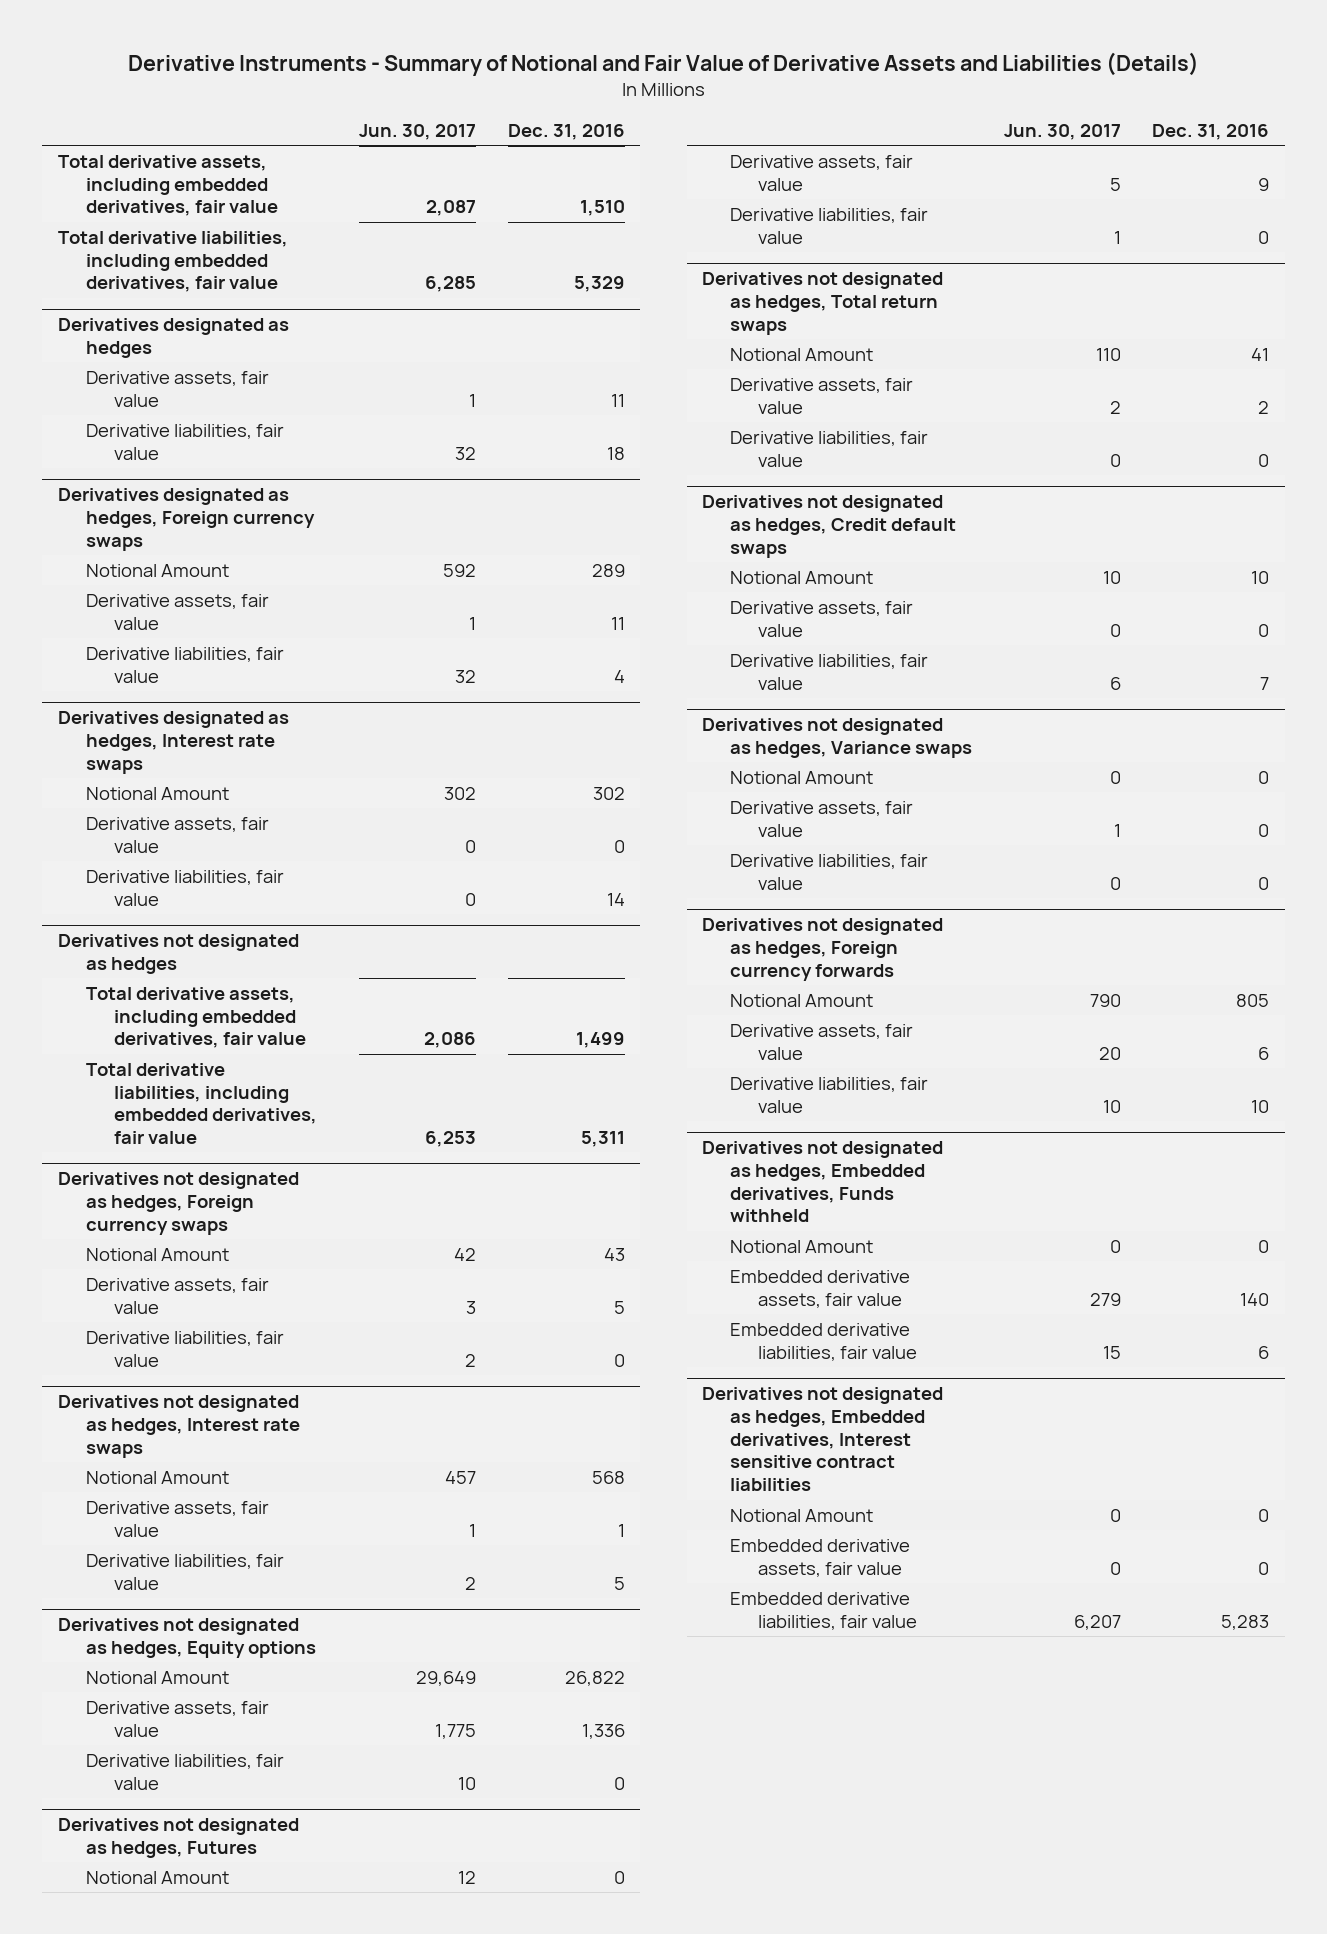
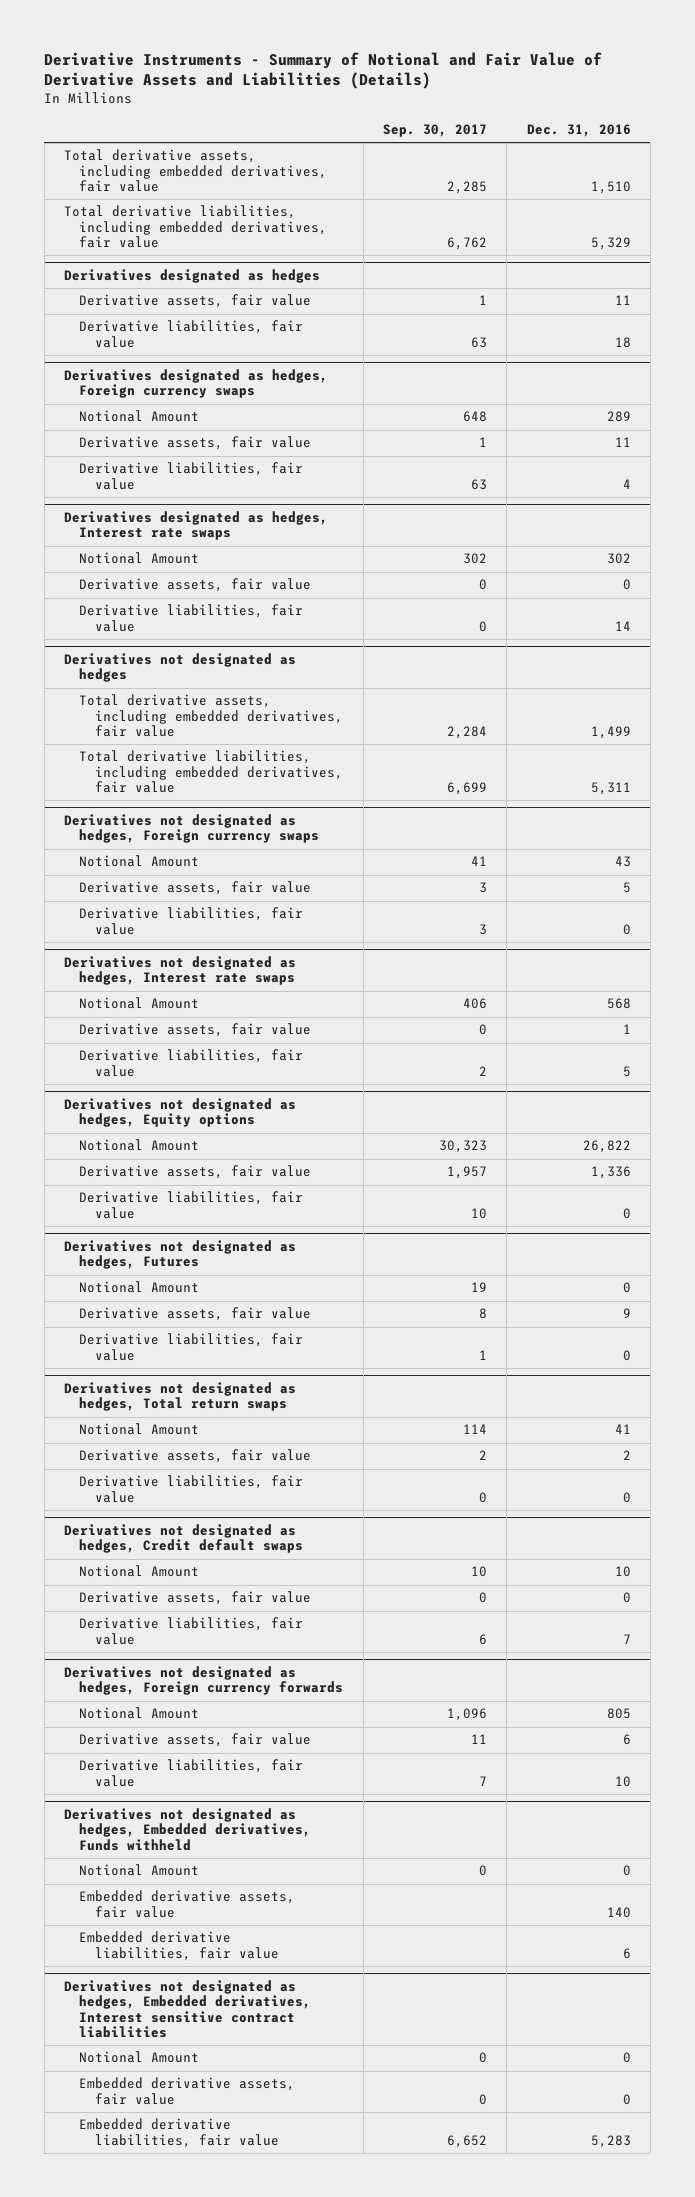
[359,123,477,140] Jun. 30, 2017 -> none
none -> [383,124,488,138] Sep. 30, 2017
[702,718,973,758] Derivatives not designated as hedges, Variance swaps -> none
[730,770,874,784] Notional Amount -> none
[730,800,914,837] Derivative assets, fair value -> none
[730,853,929,890] Derivative liabilities, fair value -> none

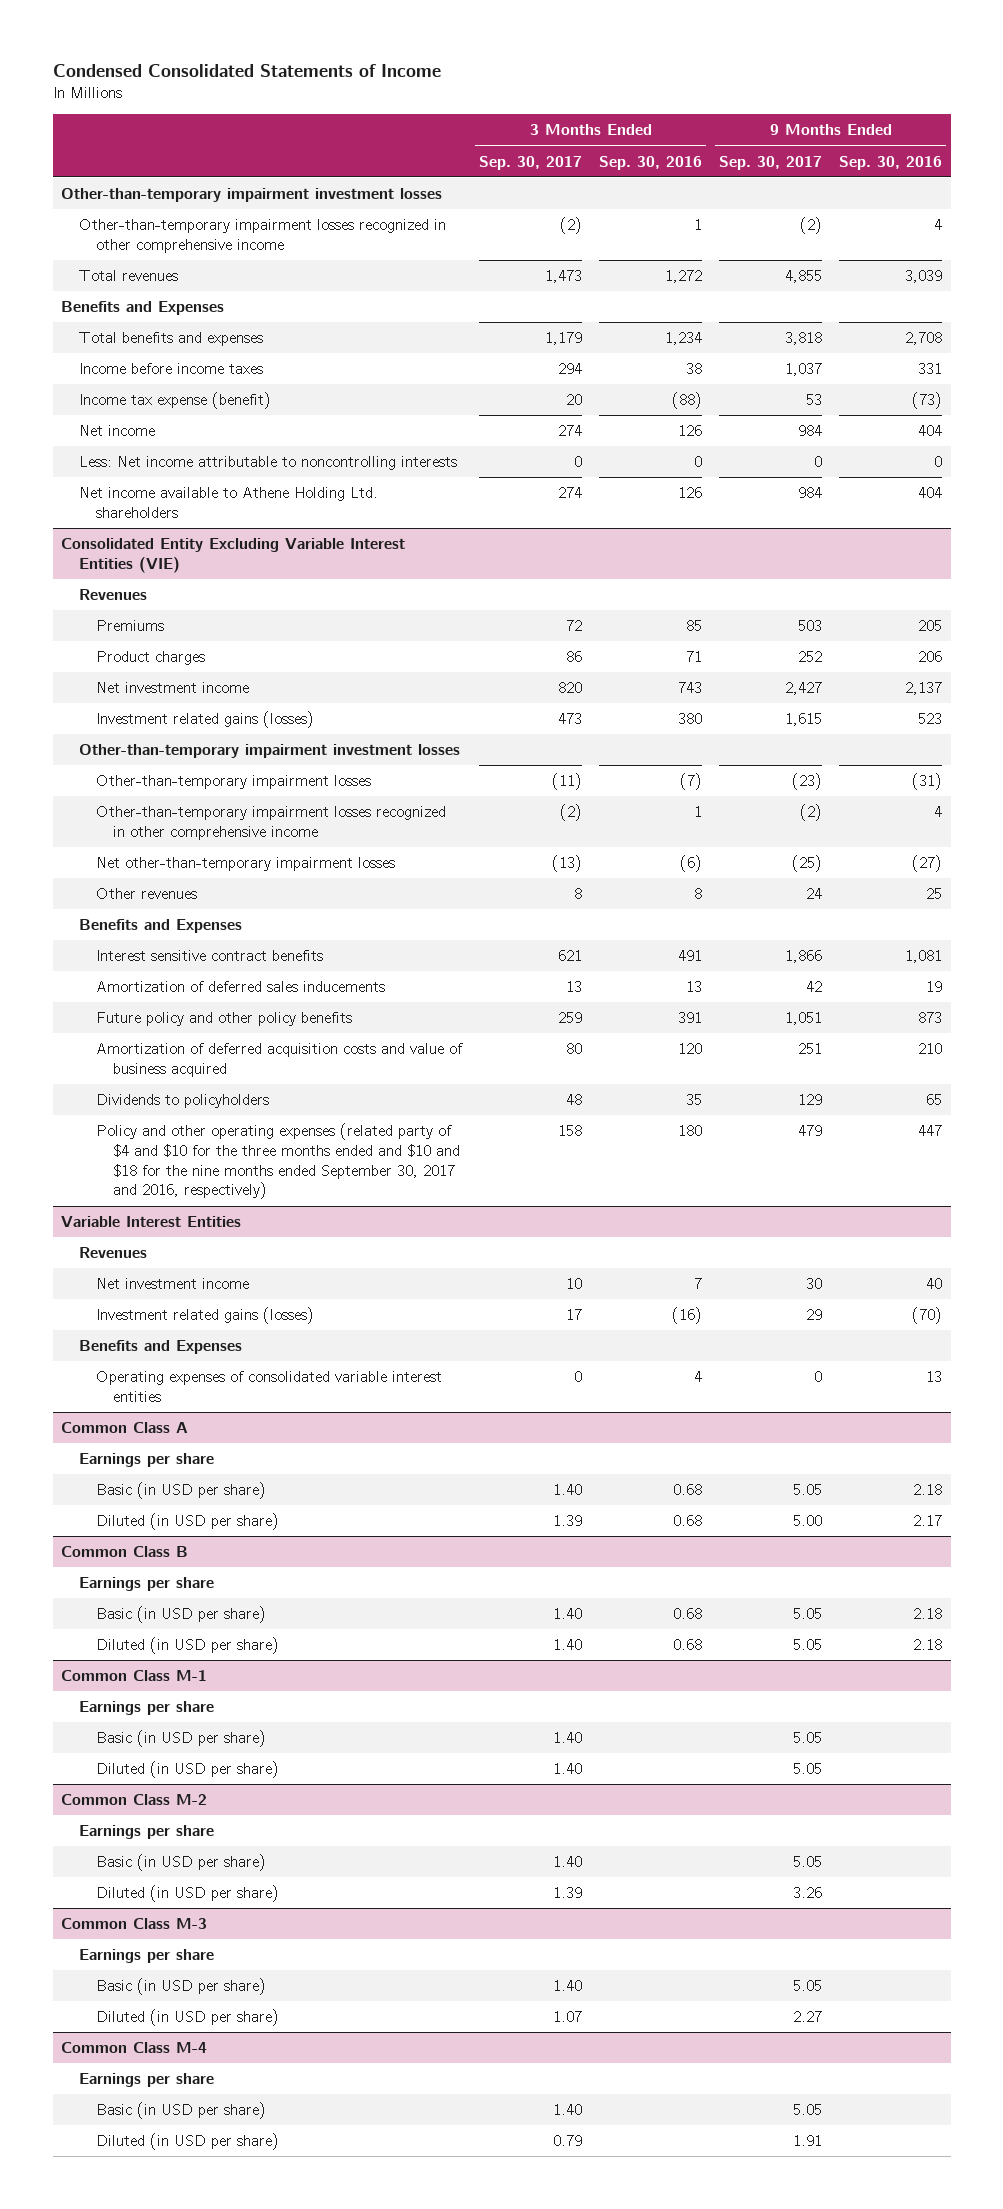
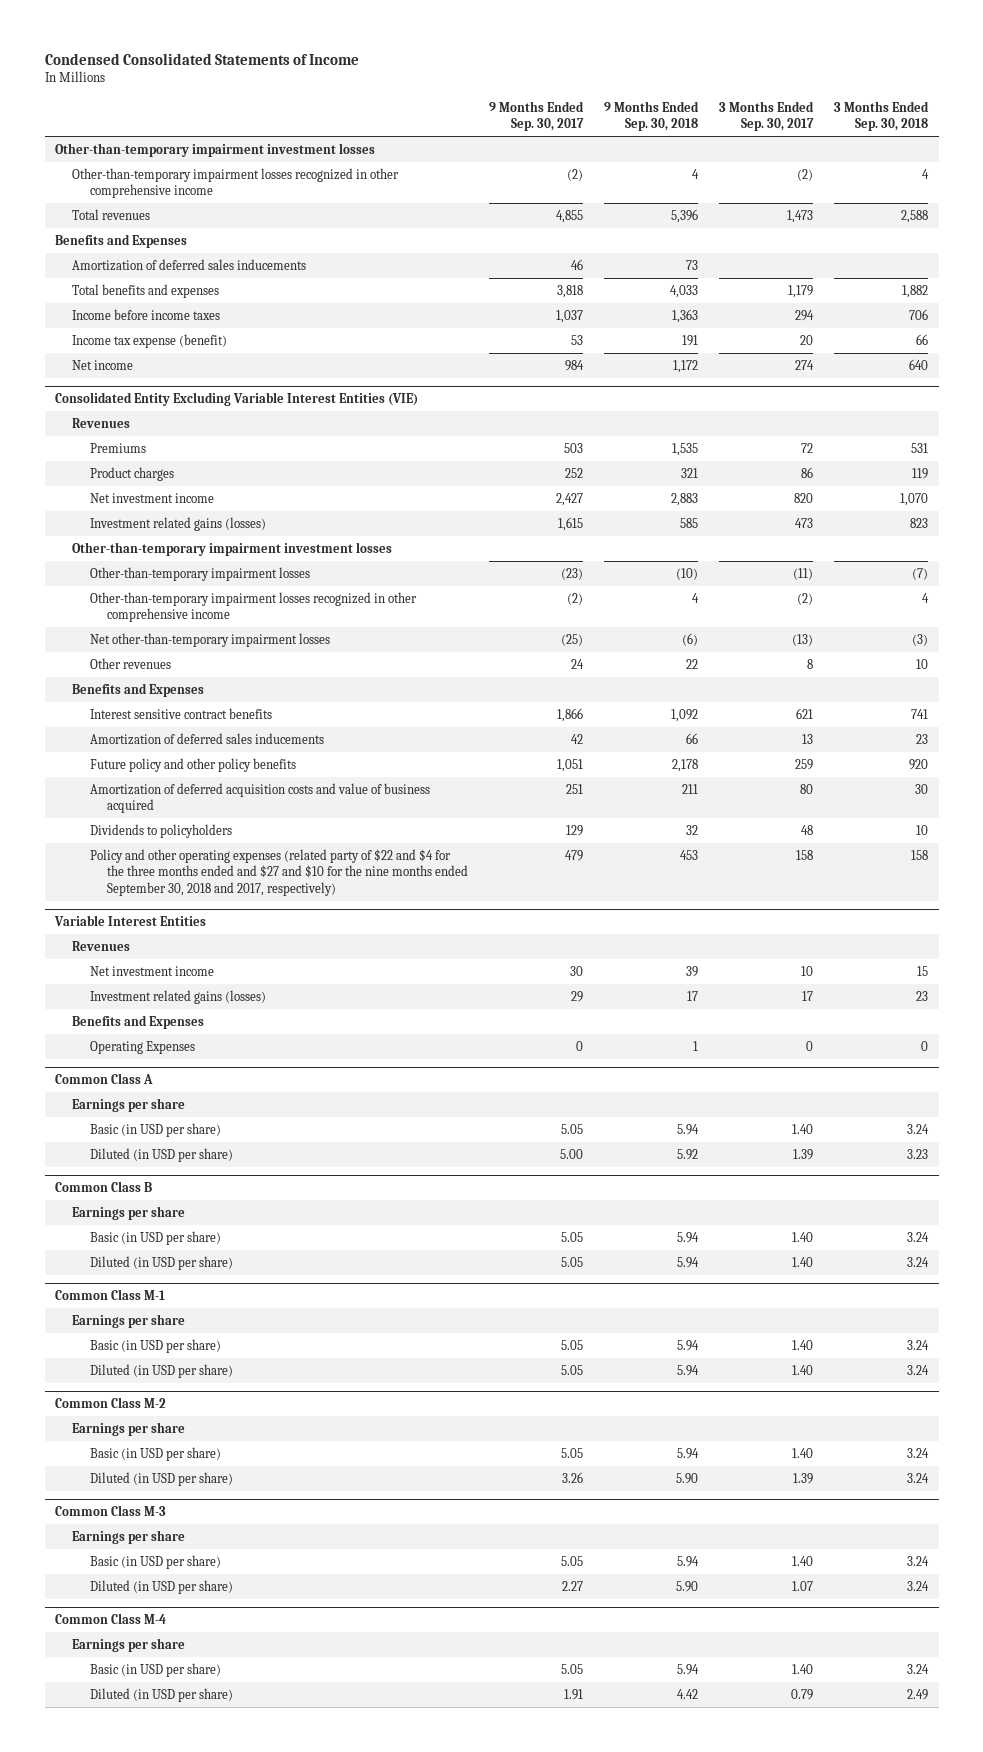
[599,155,703,170] Sep. 30, 2016 -> none
[839,155,943,170] Sep. 30, 2016 -> none
none -> [603,100,699,132] 9 Months Ended Sep. 30, 2018
none -> [834,100,930,132] 3 Months Ended Sep. 30, 2018
none -> [72,258,307,271] Amortization of deferred sales inducements
[78,456,457,471] Less: Net income attributable to noncontrolling interests -> none
[78,487,378,518] Net income available to Athene Holding Ltd. shareholders -> none
[95,1123,461,1200] Policy and other operating expenses (related party of $4 and $10 for the three months ended and $10 and $18 for the nine months ended September 30, 2017 and 2016, respectively) -> [89,848,468,896] Policy and other operating expenses (related party of $22 and $4 for the three months ended and $27 and $10 for the nine months ended September 30, 2018 and 2017, respectively)
[95,1371,442,1402] Operating expenses of consolidated variable interest entities -> [89,1040,195,1054] Operating Expenses

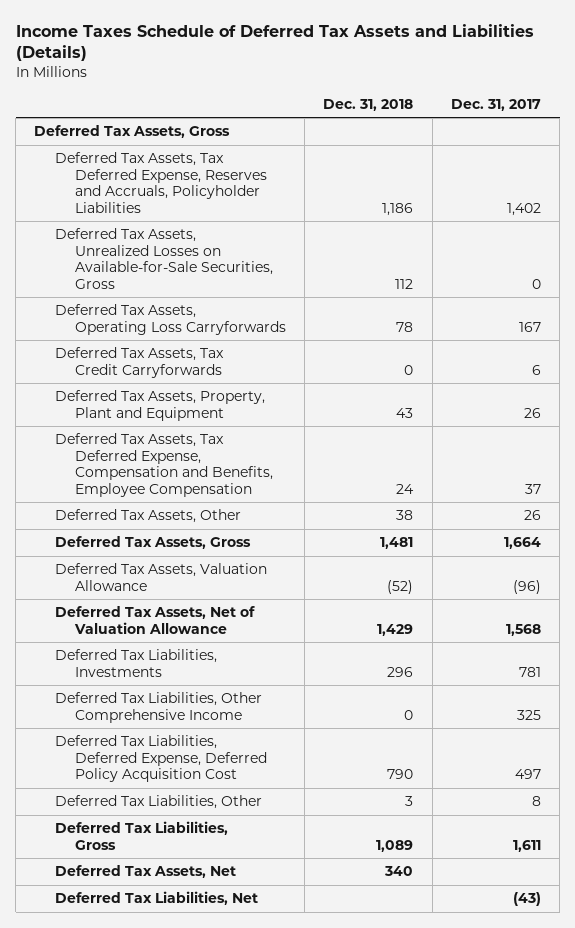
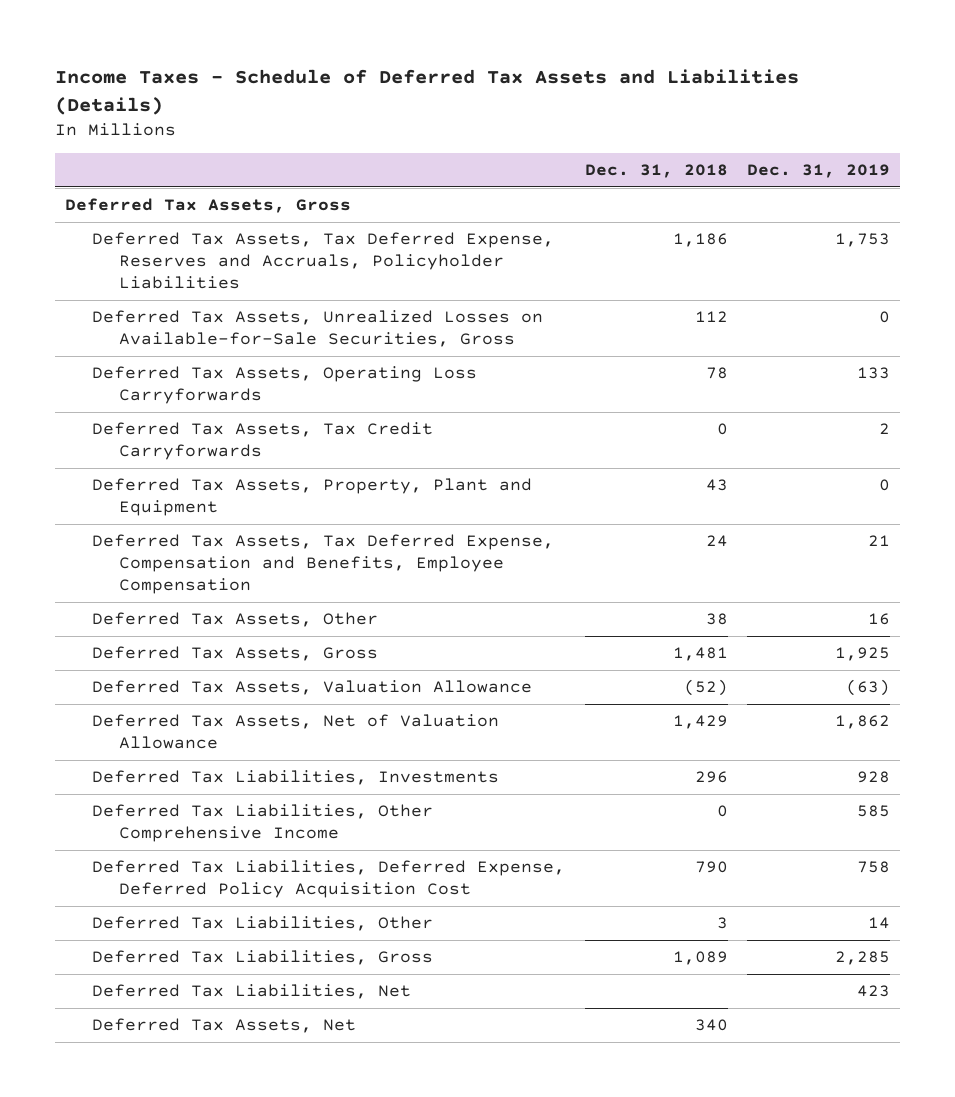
[15,23,534,62] Income Taxes Schedule of Deferred Tax Assets and Liabilities (Details) -> [55,69,800,115] Income Taxes - Schedule of Deferred Tax Assets and Liabilities (Details)
[450,98,541,111] Dec. 31, 2017 -> none
none -> [747,164,891,179] Dec. 31, 2019
[54,865,236,879] Deferred Tax Assets, Net -> [92,1018,357,1034] Deferred Tax Assets, Net

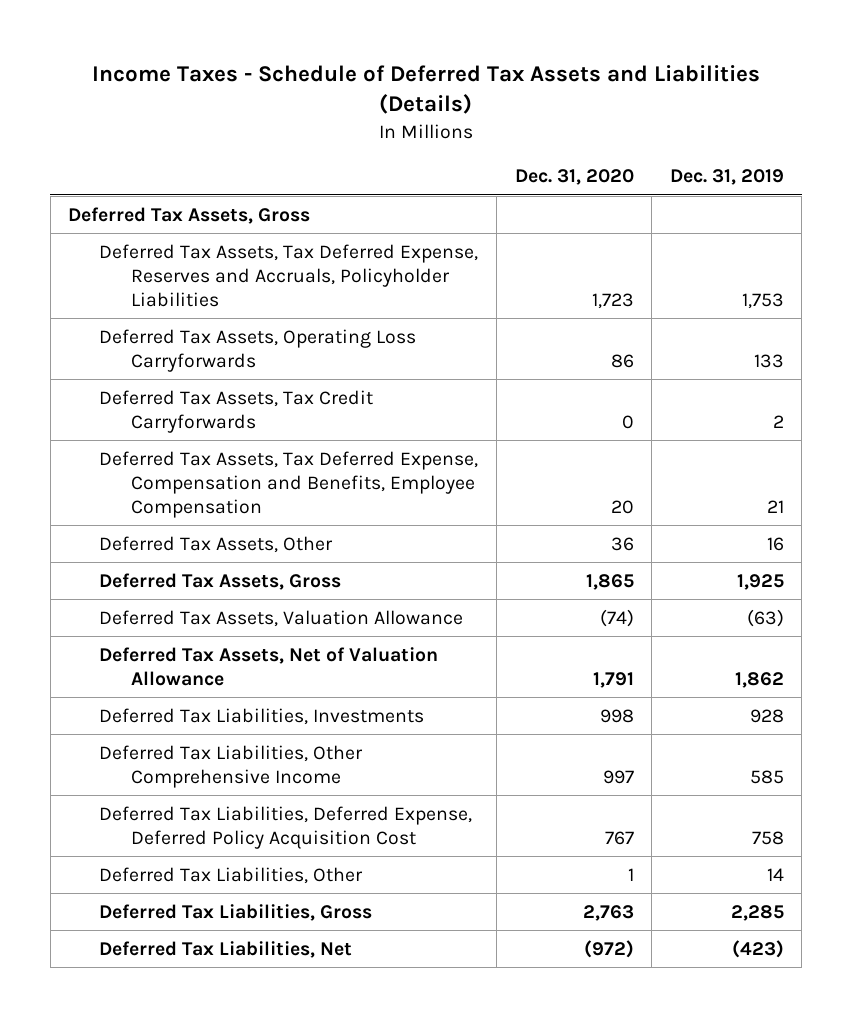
[584,164,728,179] Dec. 31, 2018 -> none
none -> [514,169,634,186] Dec. 31, 2020
[92,310,544,348] Deferred Tax Assets, Unrealized Losses on Available-for-Sale Securities, Gross -> none
[92,478,533,517] Deferred Tax Assets, Property, Plant and Equipment -> none
[92,1018,357,1034] Deferred Tax Assets, Net -> none
[857,985,891,998] 423 -> [731,939,784,958] (423)

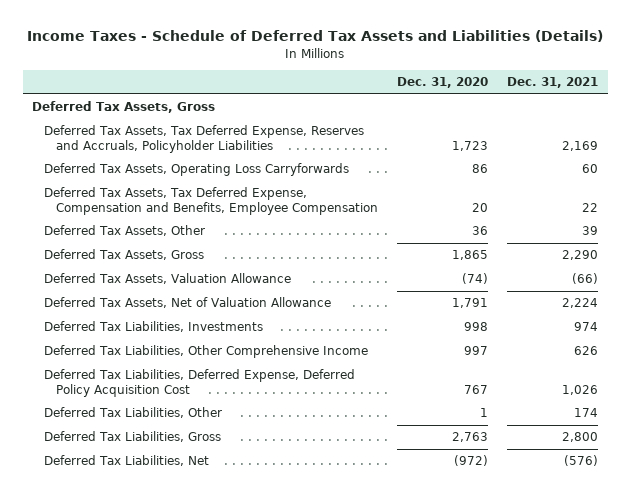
[669,169,784,186] Dec. 31, 2019 -> none
none -> [507,77,599,89] Dec. 31, 2021
[99,389,374,433] Deferred Tax Assets, Tax Credit Carryforwards -> none

